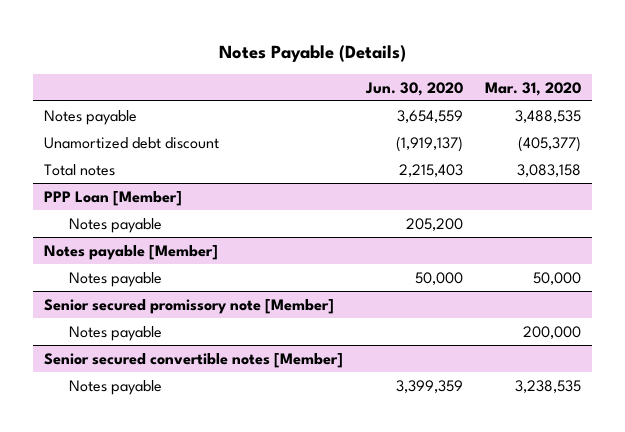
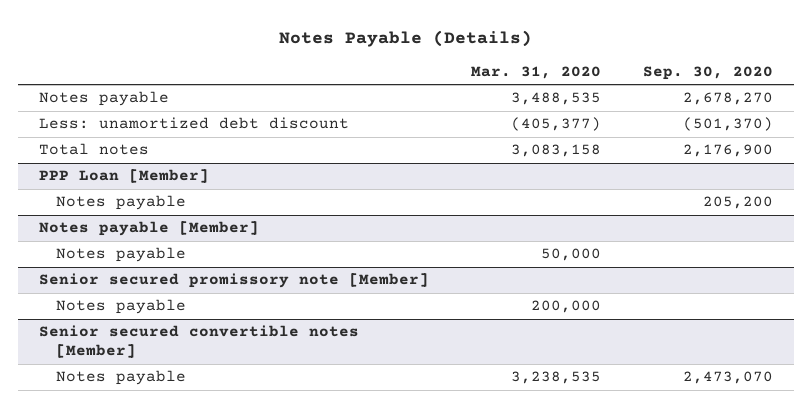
[364,81,463,96] Jun. 30, 2020 -> none
none -> [642,65,773,80] Sep. 30, 2020
[44,136,220,149] Unamortized debt discount -> [39,117,350,130] Less: unamortized debt discount

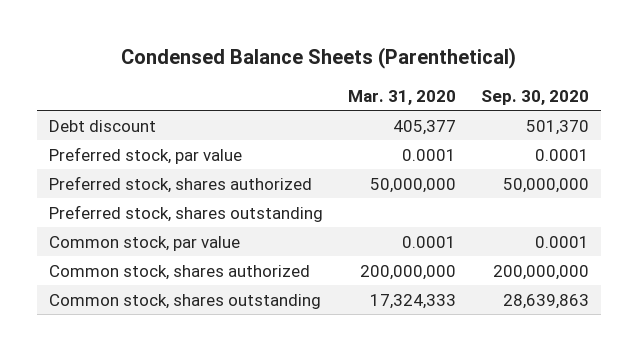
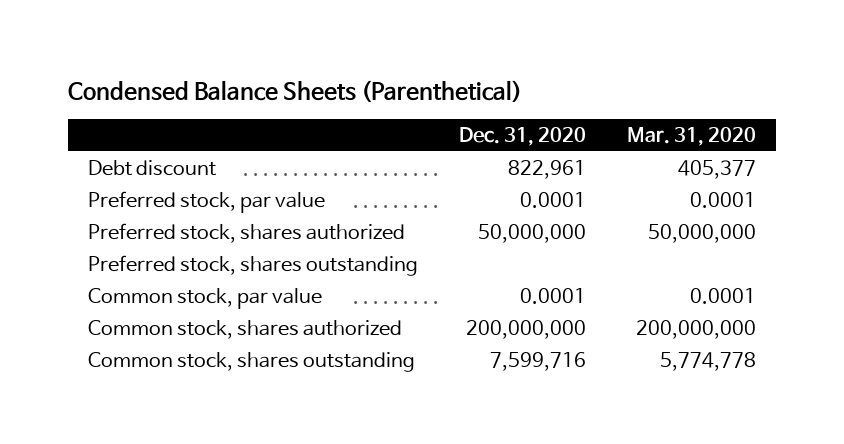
[480,89,589,105] Sep. 30, 2020 -> none
none -> [458,126,586,146] Dec. 31, 2020
[370,293,457,309] 17,324,333 -> [659,352,756,372] 5,774,778

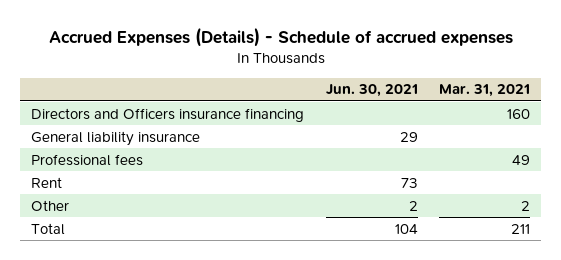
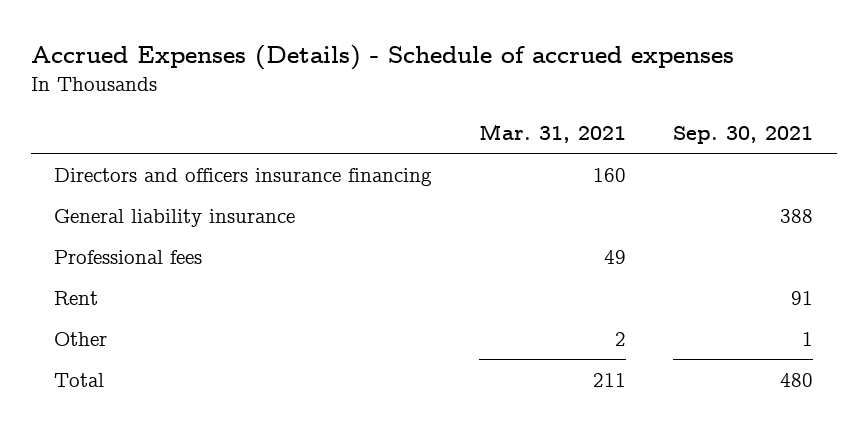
[325,84,418,98] Jun. 30, 2021 -> none
none -> [673,125,814,144] Sep. 30, 2021
[30,107,304,122] Directors and Officers insurance financing -> [54,167,433,186] Directors and officers insurance financing

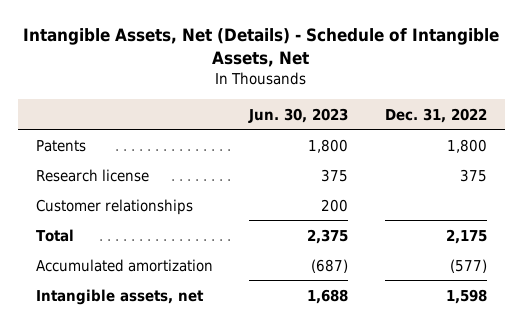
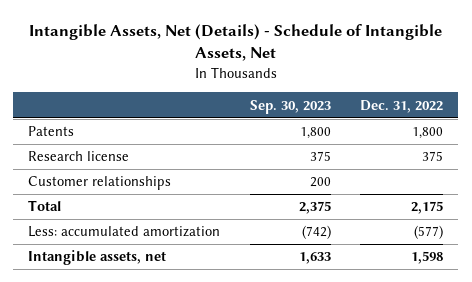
[248,107,349,123] Jun. 30, 2023 -> none
none -> [249,99,331,114] Sep. 30, 2023
[35,258,213,272] Accumulated amortization -> [28,226,221,238] Less: accumulated amortization

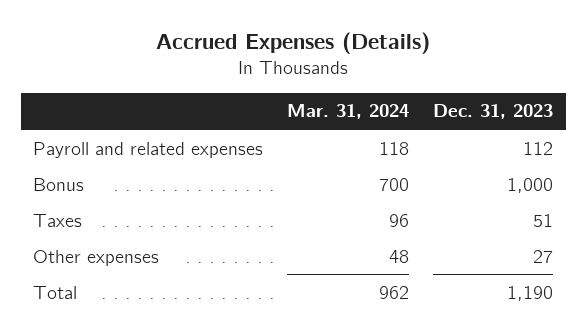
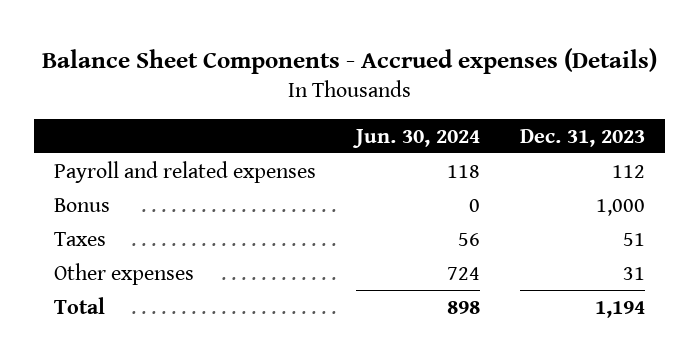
[156,32,431,55] Accrued Expenses (Details) -> [41,47,657,74] Balance Sheet Components - Accrued expenses (Details)
[287,104,410,120] Mar. 31, 2024 -> none
none -> [352,128,481,148] Jun. 30, 2024
[533,249,554,263] 27 -> [623,266,646,280] 31
[507,285,554,301] 1,190 -> [595,300,646,318] 1,194

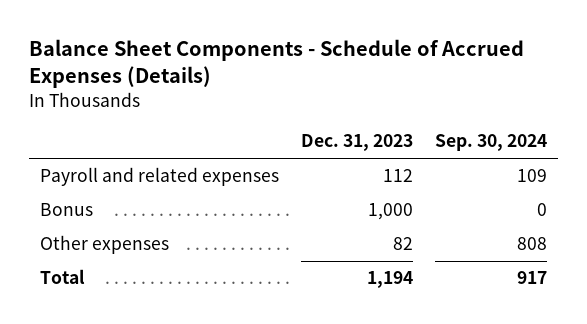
[41,47,657,74] Balance Sheet Components - Accrued expenses (Details) -> [28,39,524,89] Balance Sheet Components - Schedule of Accrued Expenses (Details)
[352,128,481,148] Jun. 30, 2024 -> none
none -> [435,134,548,152] Sep. 30, 2024
[53,231,106,246] Taxes -> none
[623,266,646,280] 31 -> [393,237,414,251] 82

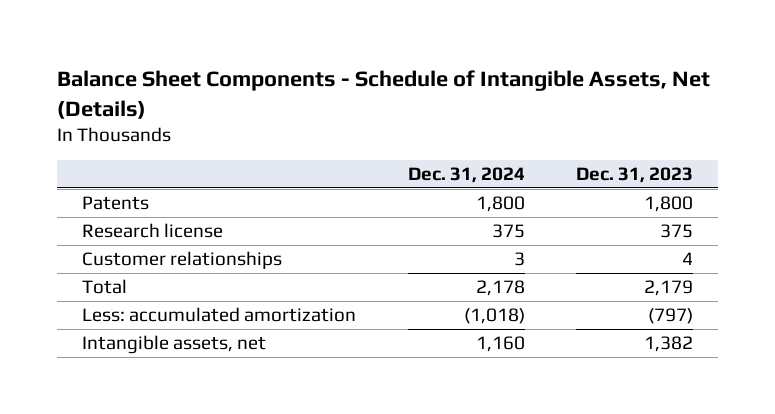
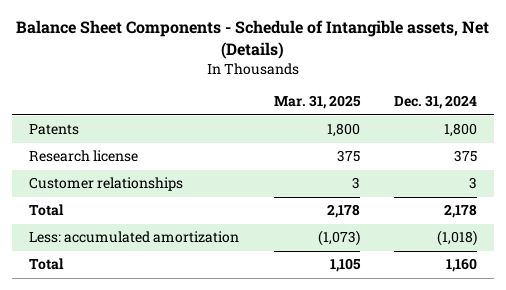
[56,70,710,119] Balance Sheet Components - Schedule of Intangible Assets, Net (Details) -> [16,20,490,60] Balance Sheet Components - Schedule of Intangible assets, Net (Details)
[575,167,693,184] Dec. 31, 2023 -> none
none -> [273,95,361,110] Mar. 31, 2025
[82,334,267,354] Intangible assets, net -> [28,258,64,271] Total

